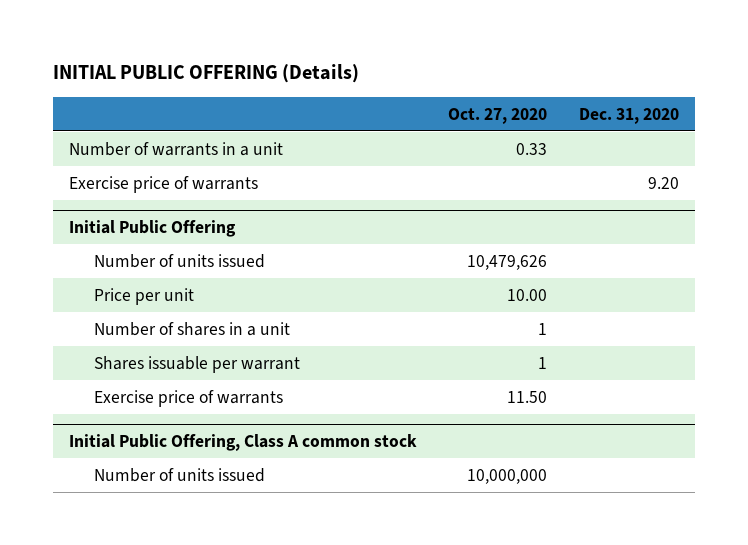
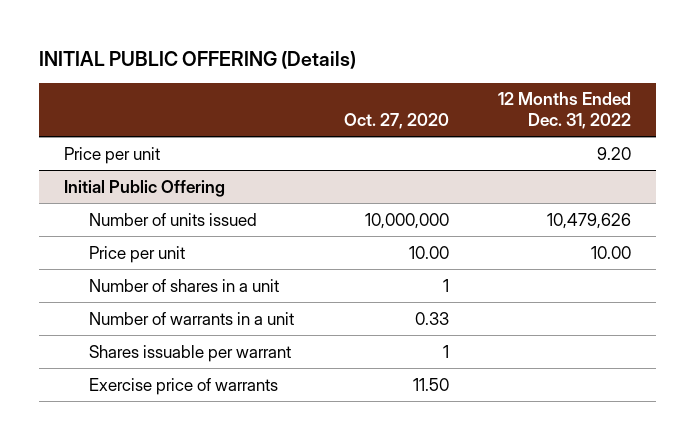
[579,107,680,124] Dec. 31, 2020 -> none
none -> [498,92,632,129] 12 Months Ended Dec. 31, 2022
[68,141,283,156] Number of warrants in a unit -> none
[68,175,258,193] Exercise price of warrants -> none
none -> [64,146,161,164] Price per unit
[467,254,548,270] 10,479,626 -> [364,212,449,229] 10,000,000
none -> [88,311,294,325] Number of warrants in a unit
[68,433,417,451] Initial Public Offering, Class A common stock -> none
[94,467,266,482] Number of units issued -> none

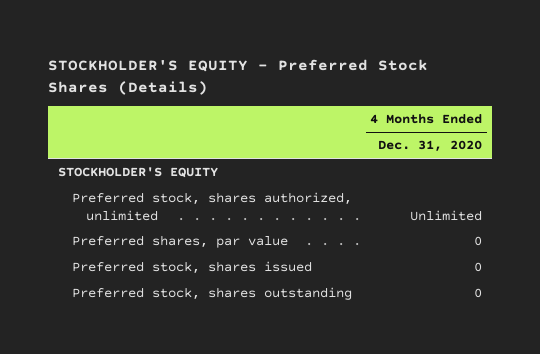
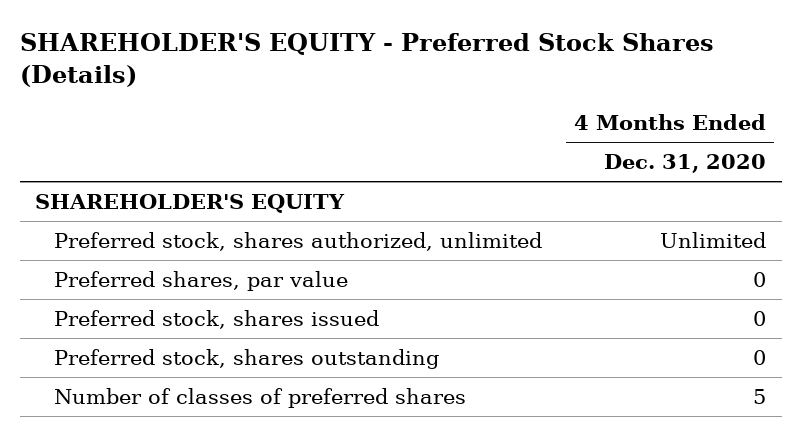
[48,59,429,95] STOCKHOLDER'S EQUITY - Preferred Stock Shares (Details) -> [19,33,714,87] SHAREHOLDER'S EQUITY - Preferred Stock Shares (Details)
[57,167,218,179] STOCKHOLDER'S EQUITY -> [35,193,346,213] SHAREHOLDER'S EQUITY
none -> [54,387,467,408] Number of classes of preferred shares

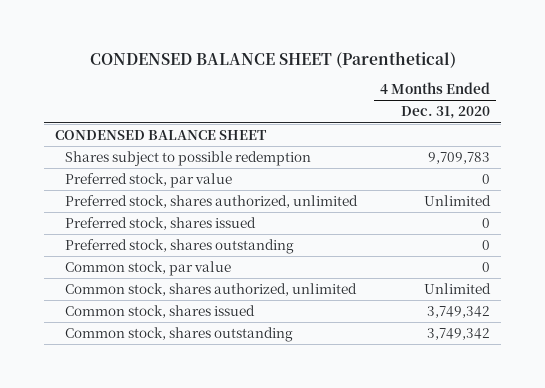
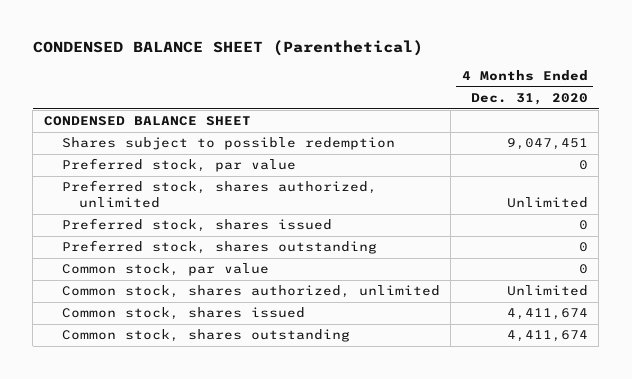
[427,151,490,164] 9,709,783 -> [506,138,588,151] 9,047,451
[426,305,490,318] 3,749,342 -> [506,308,588,321] 4,411,674
[426,327,490,340] 3,749,342 -> [506,330,588,343] 4,411,674

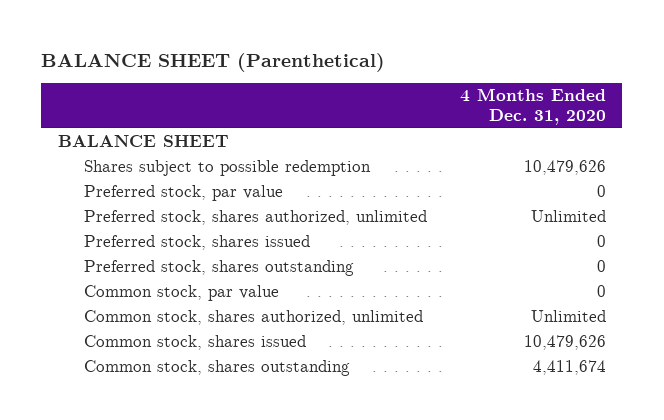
[32,40,423,57] CONDENSED BALANCE SHEET (Parenthetical) -> [41,52,386,72] BALANCE SHEET (Parenthetical)
[43,116,251,127] CONDENSED BALANCE SHEET -> [57,135,229,148] BALANCE SHEET
[506,138,588,151] 9,047,451 -> [523,160,606,176] 10,479,626
[506,308,588,321] 4,411,674 -> [523,335,606,351] 10,479,626

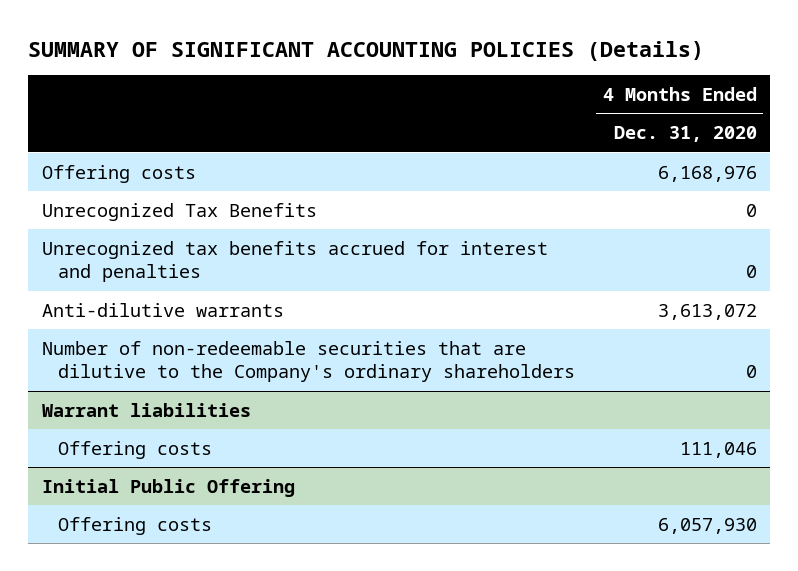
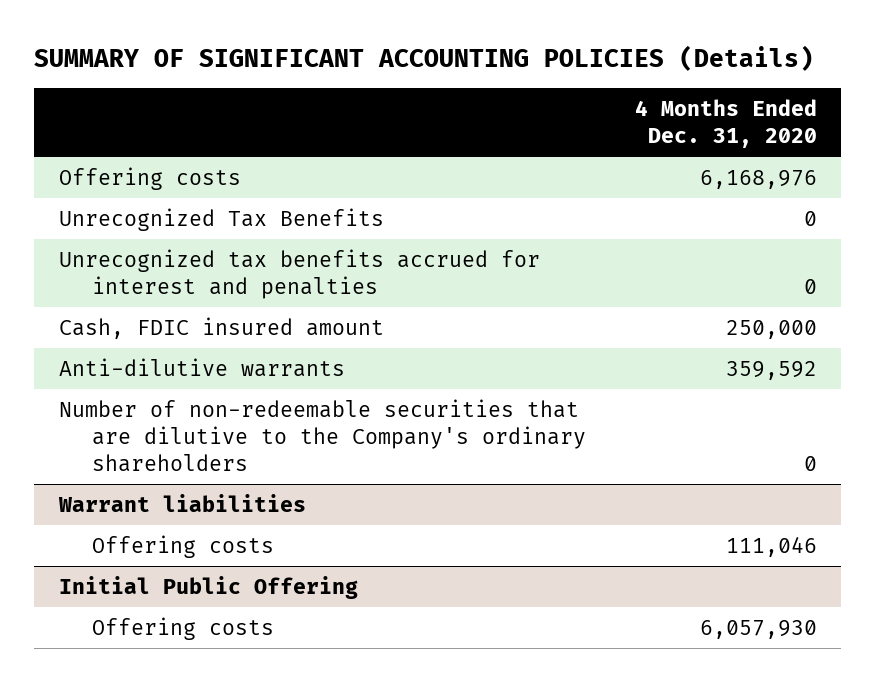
none -> [58,316,384,339] Cash, FDIC insured amount
[657,303,757,320] 3,613,072 -> [725,360,817,380] 359,592

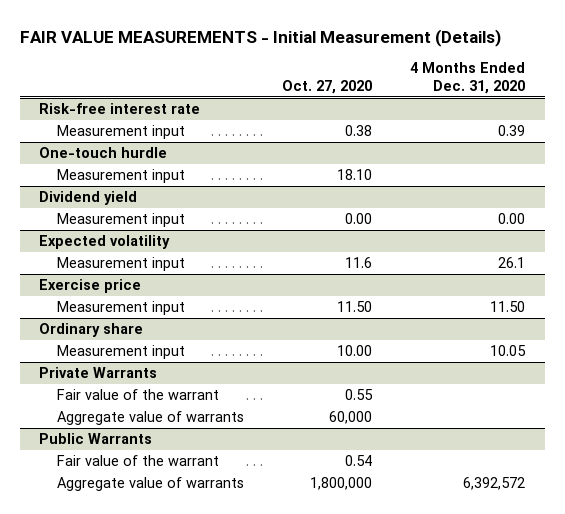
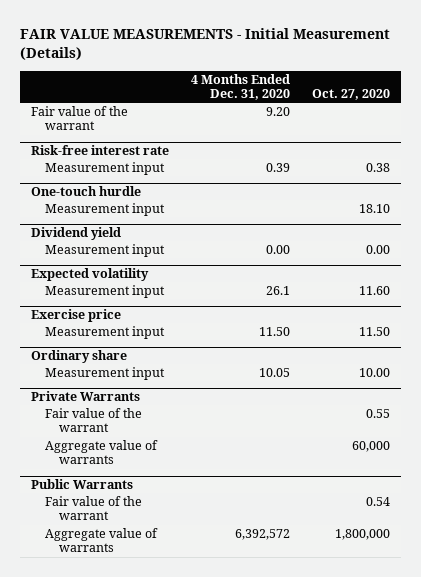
none -> [31,106,129,131] Fair value of the warrant
[345,256,373,268] 11.6 -> [359,286,391,296] 11.60

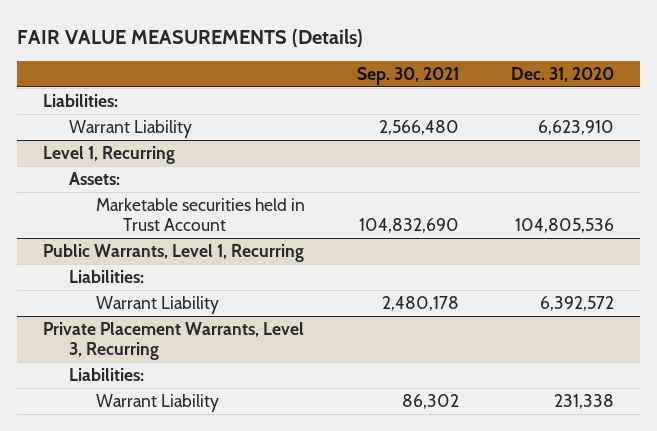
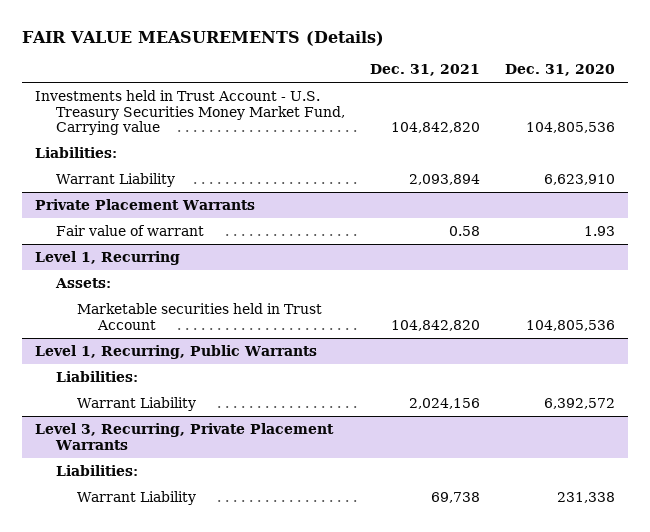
[356,67,459,86] Sep. 30, 2021 -> none
none -> [369,64,480,77] Dec. 31, 2021
none -> [34,89,345,136] Investments held in Trust Account - U.S. Treasury Securities Money Market Fund, Carrying value
none -> [34,198,255,210] Private Placement Warrants
none -> [55,224,204,236] Fair value of warrant
[42,243,304,262] Public Warrants, Level 1, Recurring -> [34,344,317,359] Level 1, Recurring, Public Warrants
[42,321,304,361] Private Placement Warrants, Level 3, Recurring -> [34,422,334,450] Level 3, Recurring, Private Placement Warrants

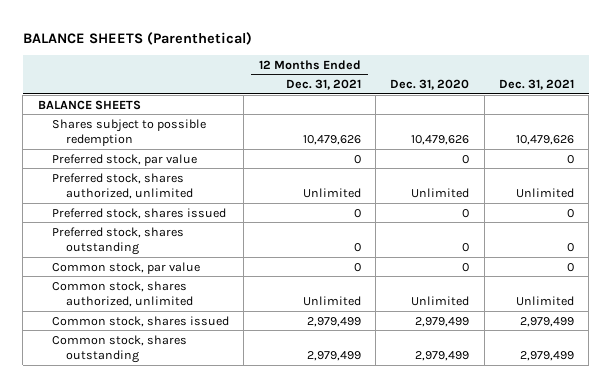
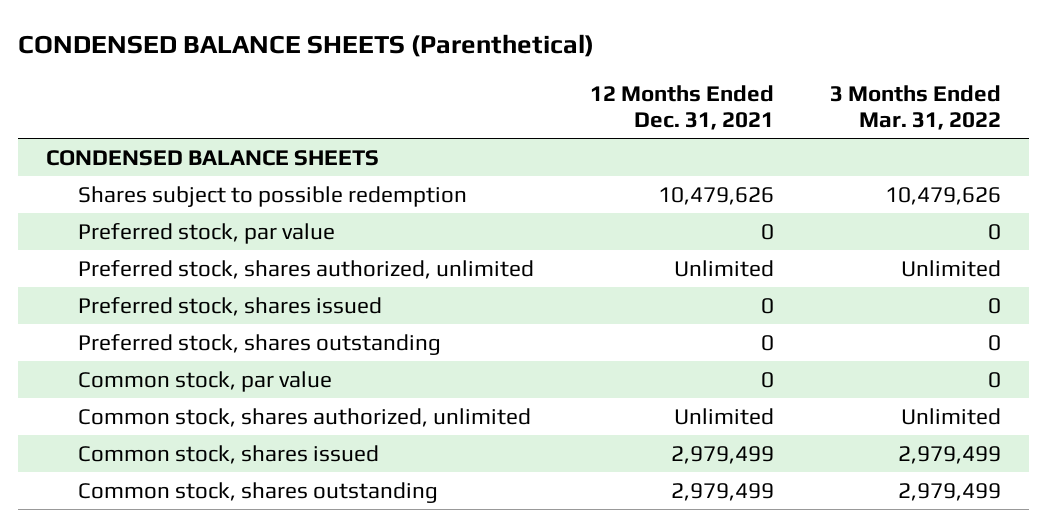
[22,31,252,45] BALANCE SHEETS (Parenthetical) -> [18,34,595,58] CONDENSED BALANCE SHEETS (Parenthetical)
[390,79,470,91] Dec. 31, 2020 -> none
[498,79,574,91] Dec. 31, 2021 -> none
none -> [830,85,1002,131] 3 Months Ended Mar. 31, 2022
[37,99,141,110] BALANCE SHEETS -> [46,149,380,166] CONDENSED BALANCE SHEETS

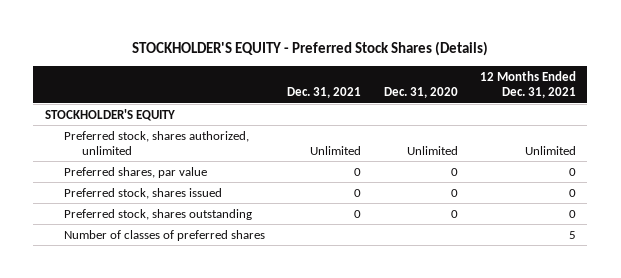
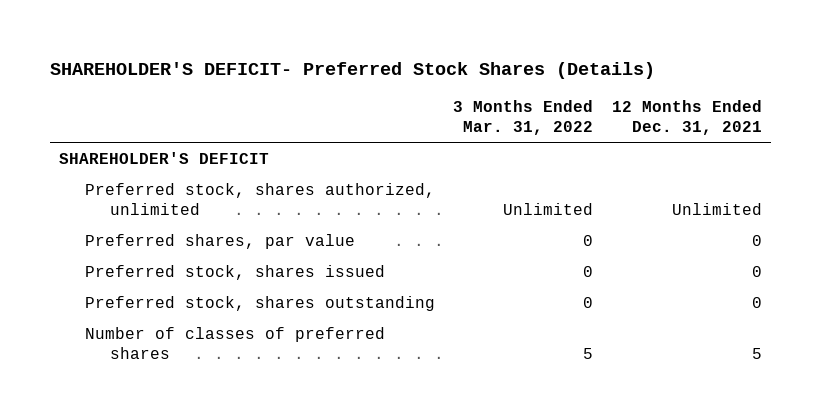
[132,41,489,57] STOCKHOLDER'S EQUITY - Preferred Stock Shares (Details) -> [49,61,655,79] SHAREHOLDER'S DEFICIT- Preferred Stock Shares (Details)
[287,87,362,99] Dec. 31, 2021 -> none
[383,87,458,99] Dec. 31, 2020 -> none
none -> [453,99,594,135] 3 Months Ended Mar. 31, 2022
[44,108,175,121] STOCKHOLDER'S EQUITY -> [58,152,269,165] SHAREHOLDER'S DEFICIT

